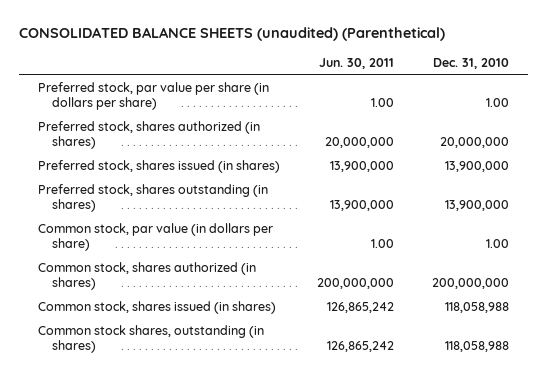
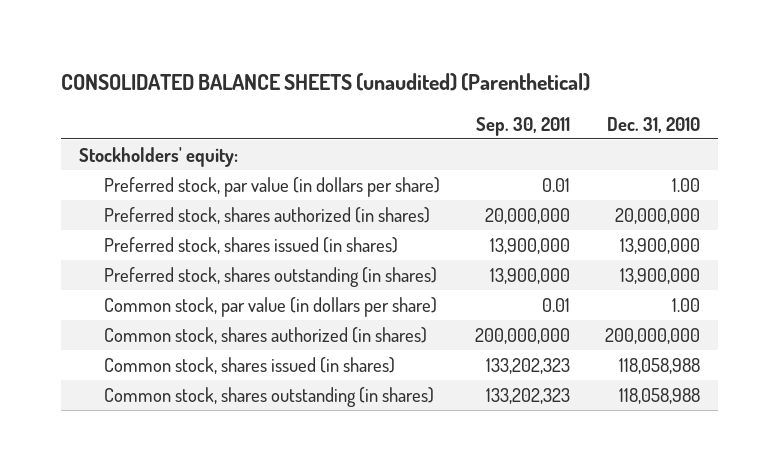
[319,58,395,70] Jun. 30, 2011 -> none
none -> [476,116,571,136] Sep. 30, 2011
none -> [79,146,239,167] Stockholders' equity:
[37,82,269,111] Preferred stock, par value per share (in dollars per share) -> [103,176,440,197] Preferred stock, par value (in dollars per share)
[37,325,264,354] Common stock shares, outstanding (in shares) -> [103,386,434,407] Common stock, shares outstanding (in shares)

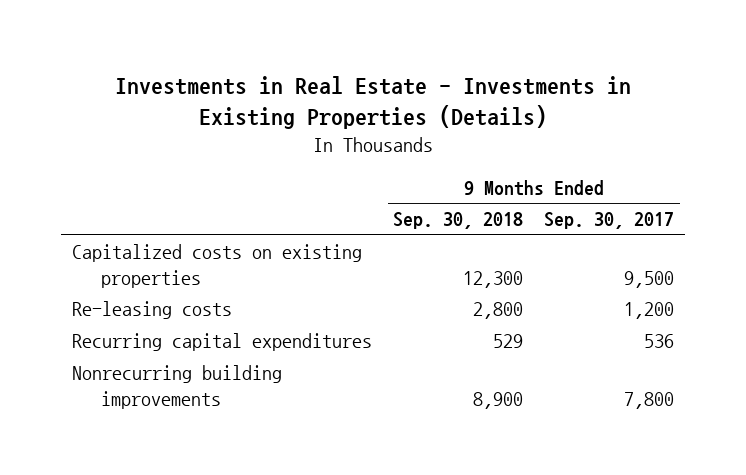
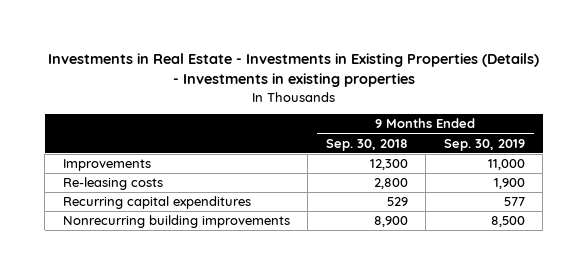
[115,75,632,130] Investments in Real Estate - Investments in Existing Properties (Details) -> [47,53,539,88] Investments in Real Estate - Investments in Existing Properties (Details) - Investments in existing properties
[544,212,675,230] Sep. 30, 2017 -> none
none -> [443,138,525,151] Sep. 30, 2019
[71,244,362,289] Capitalized costs on existing properties -> [62,159,151,172] Improvements

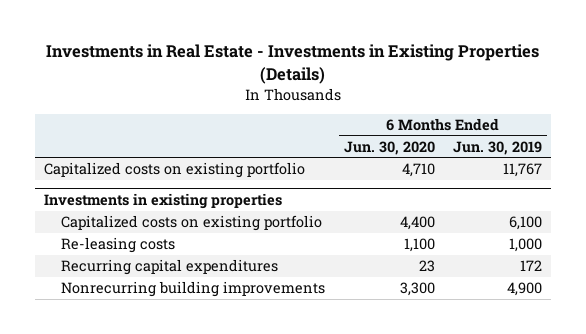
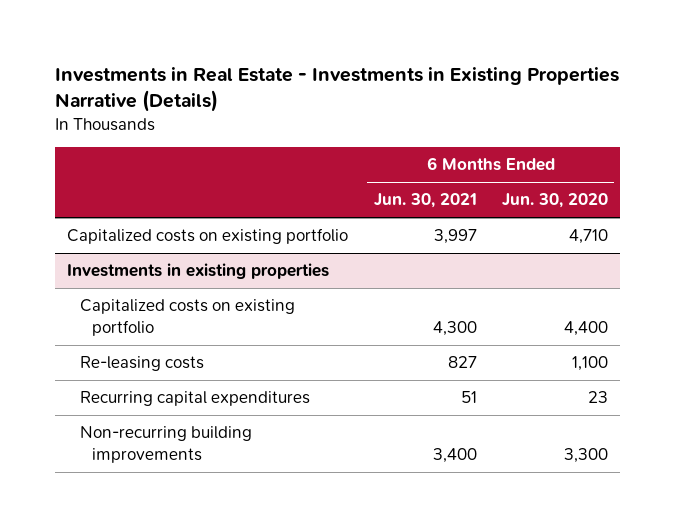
[46,44,540,84] Investments in Real Estate - Investments in Existing Properties (Details) -> [54,67,619,113] Investments in Real Estate - Investments in Existing Properties Narrative (Details)
[452,140,542,155] Jun. 30, 2019 -> none
none -> [373,193,477,209] Jun. 30, 2021
[61,281,326,298] Nonrecurring building improvements -> [79,426,252,463] Non-recurring building improvements

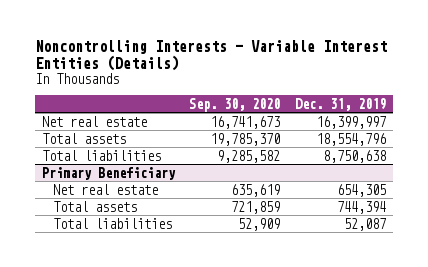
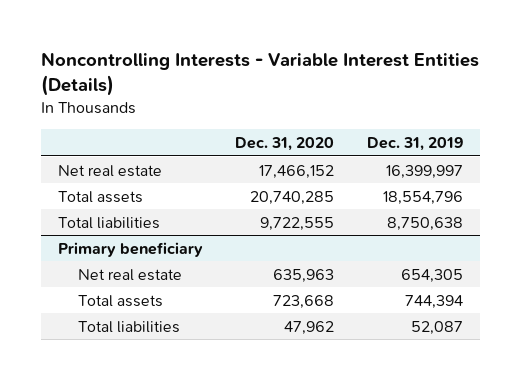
[189,97,281,112] Sep. 30, 2020 -> none
none -> [235,136,335,151] Dec. 31, 2020
[41,166,176,180] Primary Beneficiary -> [57,241,203,257] Primary beneficiary

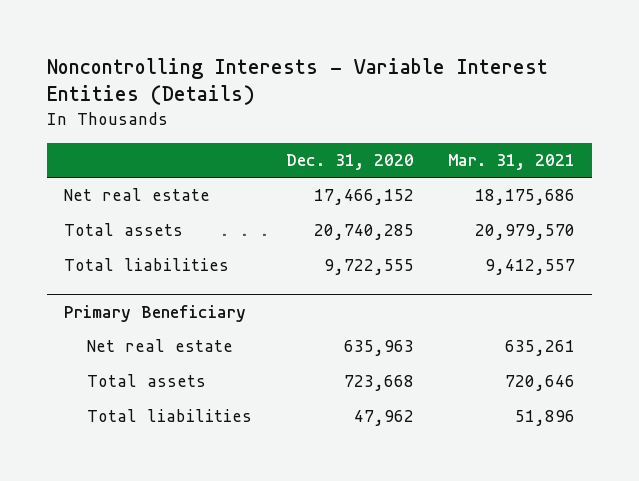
[367,136,464,151] Dec. 31, 2019 -> none
none -> [448,154,576,171] Mar. 31, 2021
[57,241,203,257] Primary beneficiary -> [63,304,246,322] Primary Beneficiary

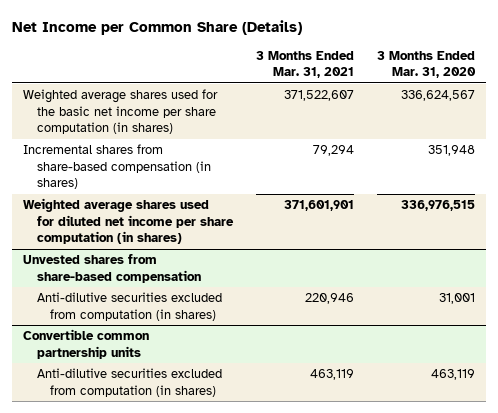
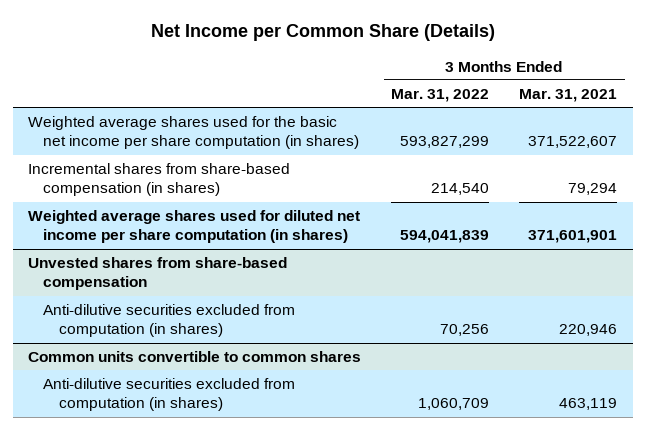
[376,50,476,79] 3 Months Ended Mar. 31, 2020 -> none
none -> [391,88,490,102] Mar. 31, 2022
[23,329,150,359] Convertible common partnership units -> [27,351,361,363] Common units convertible to common shares

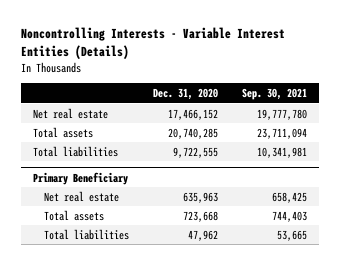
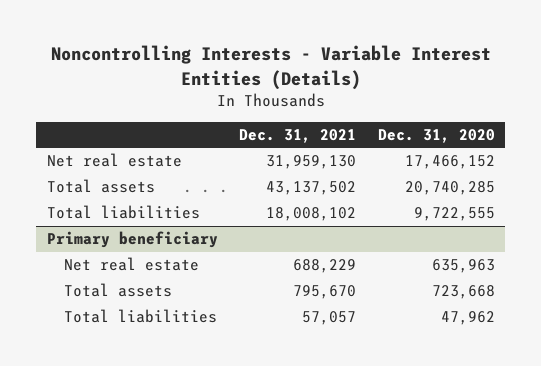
[241,88,307,101] Sep. 30, 2021 -> none
none -> [239,129,357,144] Dec. 31, 2021
[32,171,128,185] Primary Beneficiary -> [46,231,218,249] Primary beneficiary

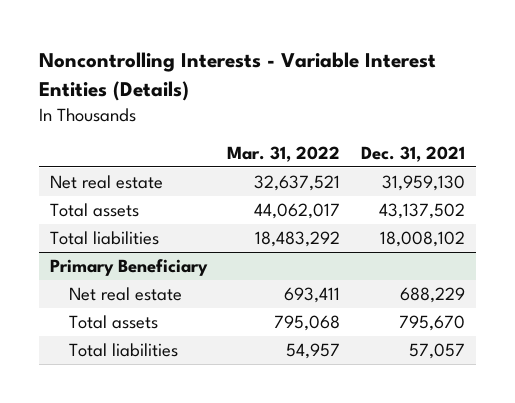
[377,129,495,144] Dec. 31, 2020 -> none
none -> [227,145,341,162] Mar. 31, 2022
[46,231,218,249] Primary beneficiary -> [49,258,208,276] Primary Beneficiary

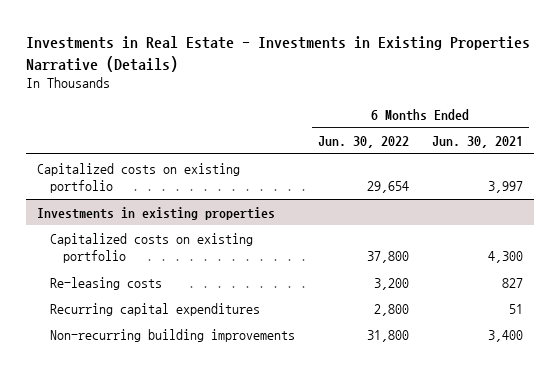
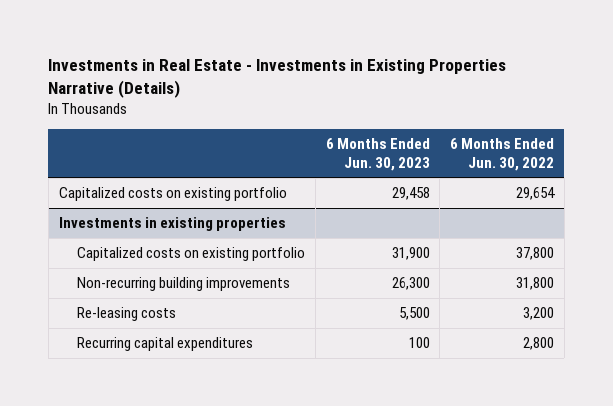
[431,136,523,149] Jun. 30, 2021 -> none
none -> [325,138,430,171] 6 Months Ended Jun. 30, 2023
[50,328,296,342] Non-recurring building improvements -> [77,277,291,292] Non-recurring building improvements

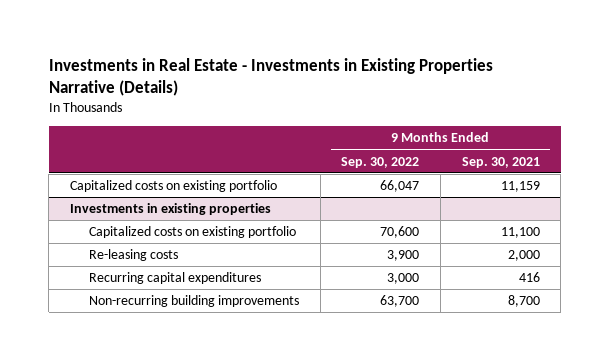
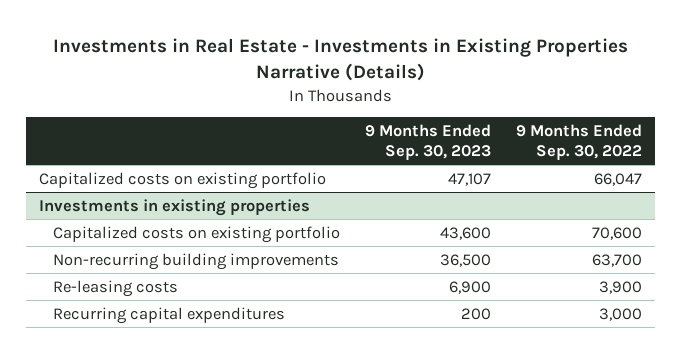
[461,156,540,168] Sep. 30, 2021 -> none
none -> [365,123,492,161] 9 Months Ended Sep. 30, 2023
[88,295,299,308] Non-recurring building improvements -> [52,252,339,270] Non-recurring building improvements

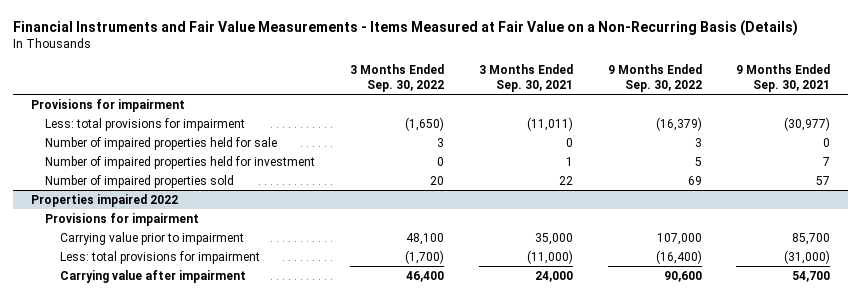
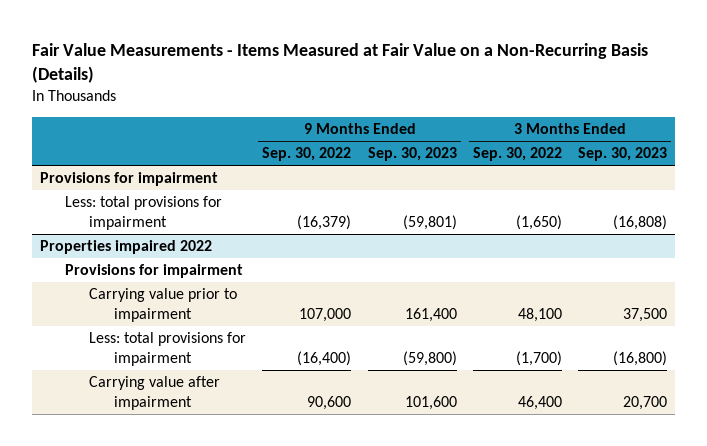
[13,19,799,36] Financial Instruments and Fair Value Measurements - Items Measured at Fair Value on a Non-Recurring Basis (Details) -> [31,42,648,84] Fair Value Measurements - Items Measured at Fair Value on a Non-Recurring Basis (Details)
[478,64,573,92] 3 Months Ended Sep. 30, 2021 -> none
[736,64,831,92] 9 Months Ended Sep. 30, 2021 -> none
none -> [367,147,457,162] Sep. 30, 2023
none -> [578,147,668,162] Sep. 30, 2023
[45,136,278,150] Number of impaired properties held for sale -> none
[45,155,316,169] Number of impaired properties held for investment -> none
[45,174,235,188] Number of impaired properties sold -> none

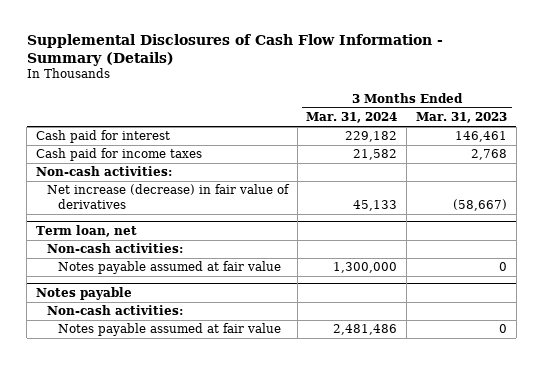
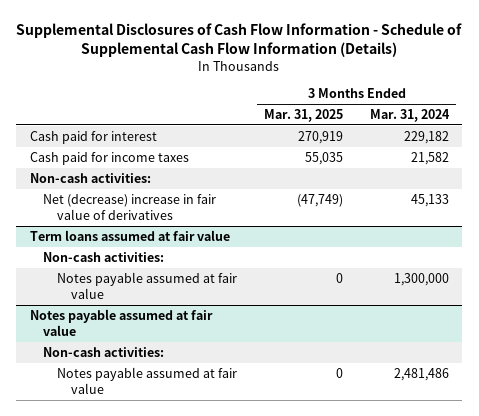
[26,33,443,66] Supplemental Disclosures of Cash Flow Information - Summary (Details) -> [16,23,463,58] Supplemental Disclosures of Cash Flow Information - Schedule of Supplemental Cash Flow Information (Details)
[415,112,507,124] Mar. 31, 2023 -> none
none -> [264,108,344,122] Mar. 31, 2025
[46,184,290,210] Net increase (decrease) in fair value of derivatives -> [43,193,217,220] Net (decrease) increase in fair value of derivatives
[35,224,137,237] Term loan, net -> [29,229,230,241] Term loans assumed at fair value
[35,286,132,300] Notes payable -> [29,308,213,336] Notes payable assumed at fair value

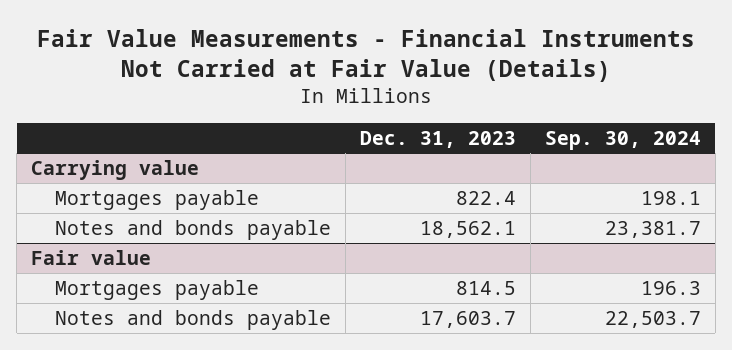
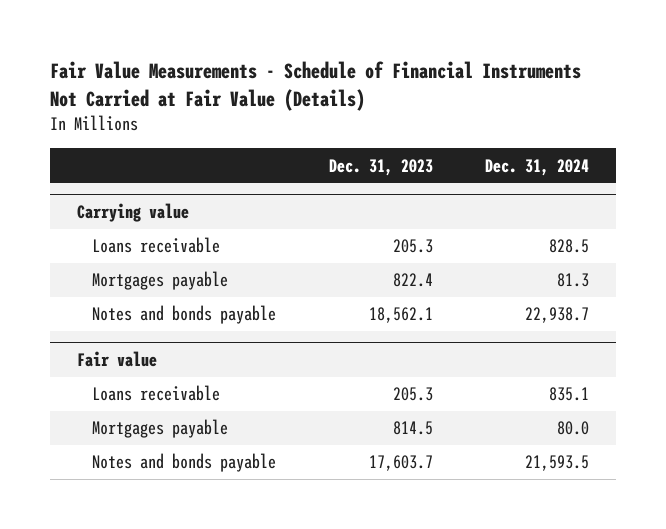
[37,29,696,83] Fair Value Measurements - Financial Instruments Not Carried at Fair Value (Details) -> [50,61,582,112] Fair Value Measurements - Schedule of Financial Instruments Not Carried at Fair Value (Details)
[544,130,701,150] Sep. 30, 2024 -> none
none -> [485,158,590,176] Dec. 31, 2024
none -> [91,237,220,254] Loans receivable
none -> [91,385,220,402] Loans receivable

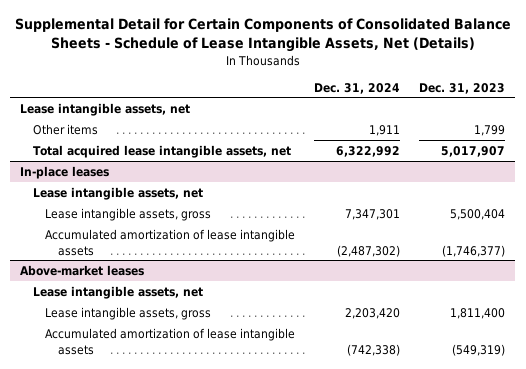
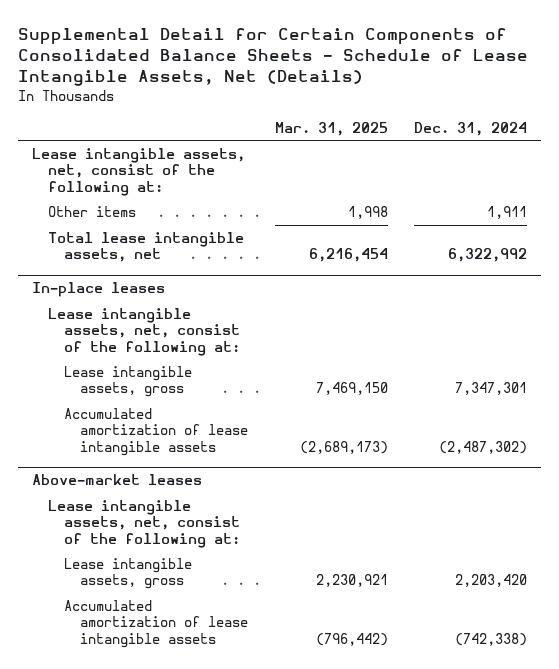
[419,82,506,94] Dec. 31, 2023 -> none
none -> [274,121,388,136] Mar. 31, 2025
[20,102,191,116] Lease intangible assets, net -> [31,148,245,196] Lease intangible assets, net, consist of the following at:
[32,144,291,158] Total acquired lease intangible assets, net -> [47,232,244,263] Total lease intangible assets, net
[32,186,203,200] Lease intangible assets, net -> [47,308,240,356] Lease intangible assets, net, consist of the following at:
[32,285,203,299] Lease intangible assets, net -> [47,500,240,548] Lease intangible assets, net, consist of the following at:

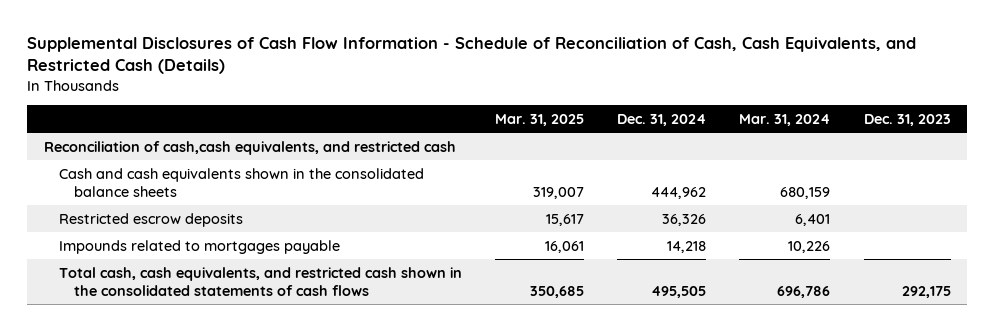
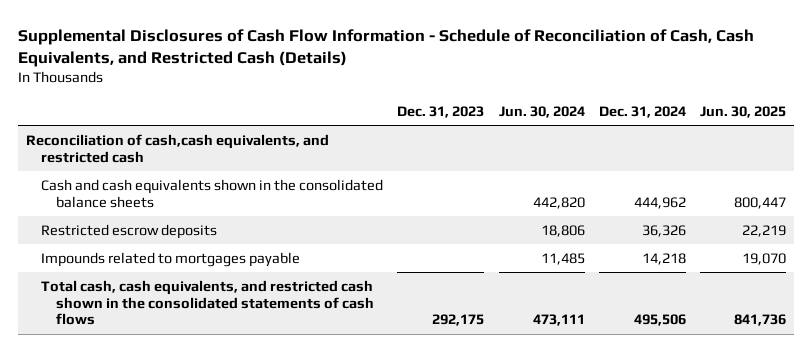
[495,113,585,126] Mar. 31, 2025 -> none
[739,113,831,126] Mar. 31, 2024 -> none
none -> [498,105,585,118] Jun. 30, 2024
none -> [700,105,787,118] Jun. 30, 2025
[651,285,707,298] 495,505 -> [633,314,686,327] 495,506

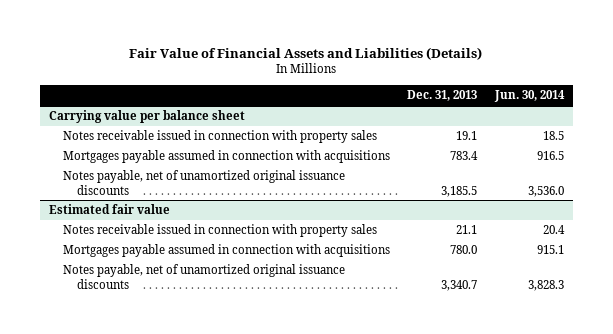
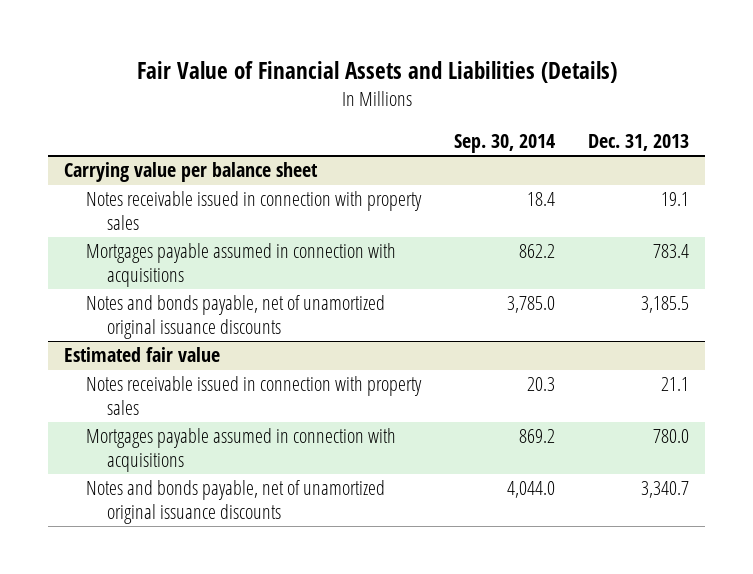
[493,90,565,103] Jun. 30, 2014 -> none
none -> [453,133,555,153] Sep. 30, 2014
[62,170,345,195] Notes payable, net of unamortized original issuance discounts -> [85,295,385,340] Notes and bonds payable, net of unamortized original issuance discounts
[62,264,345,289] Notes payable, net of unamortized original issuance discounts -> [85,480,385,525] Notes and bonds payable, net of unamortized original issuance discounts

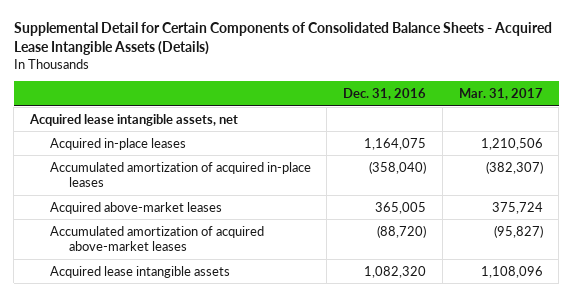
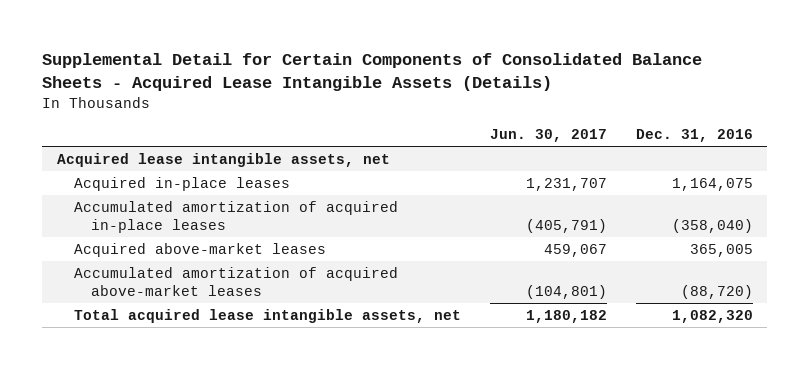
[458,88,543,101] Mar. 31, 2017 -> none
none -> [489,129,607,143] Jun. 30, 2017
[49,265,230,278] Acquired lease intangible assets -> [73,308,461,323] Total acquired lease intangible assets, net

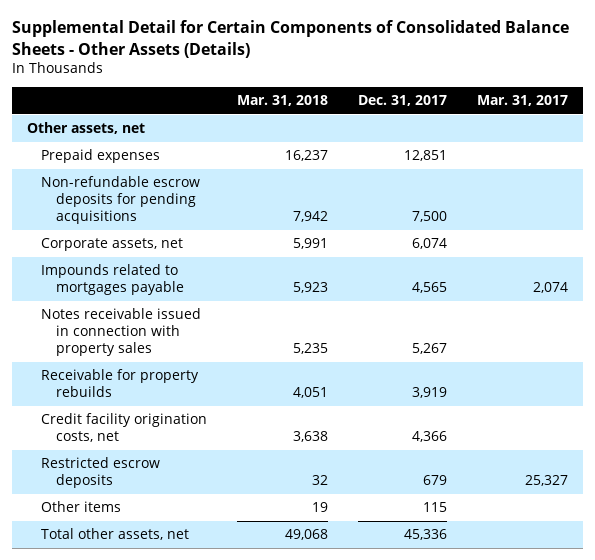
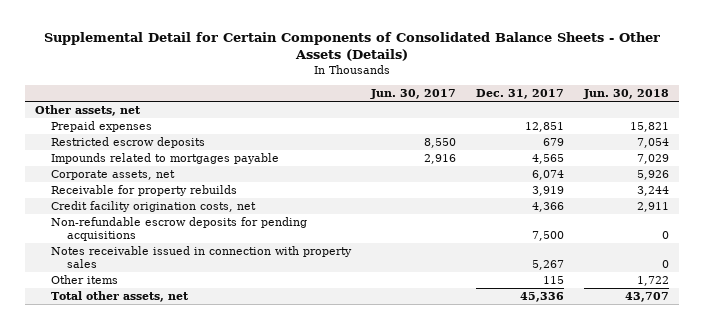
[237,95,329,107] Mar. 31, 2018 -> none
[477,95,569,107] Mar. 31, 2017 -> none
none -> [369,88,456,99] Jun. 30, 2017
none -> [582,88,669,99] Jun. 30, 2018
[41,457,161,489] Restricted escrow deposits -> [50,137,205,149] Restricted escrow deposits
[41,238,184,252] Corporate assets, net -> [50,170,175,181] Corporate assets, net
[41,176,201,225] Non-refundable escrow deposits for pending acquisitions -> [50,217,307,242] Non-refundable escrow deposits for pending acquisitions
[41,308,202,357] Notes receivable issued in connection with property sales -> [50,246,352,269] Notes receivable issued in connection with property sales

